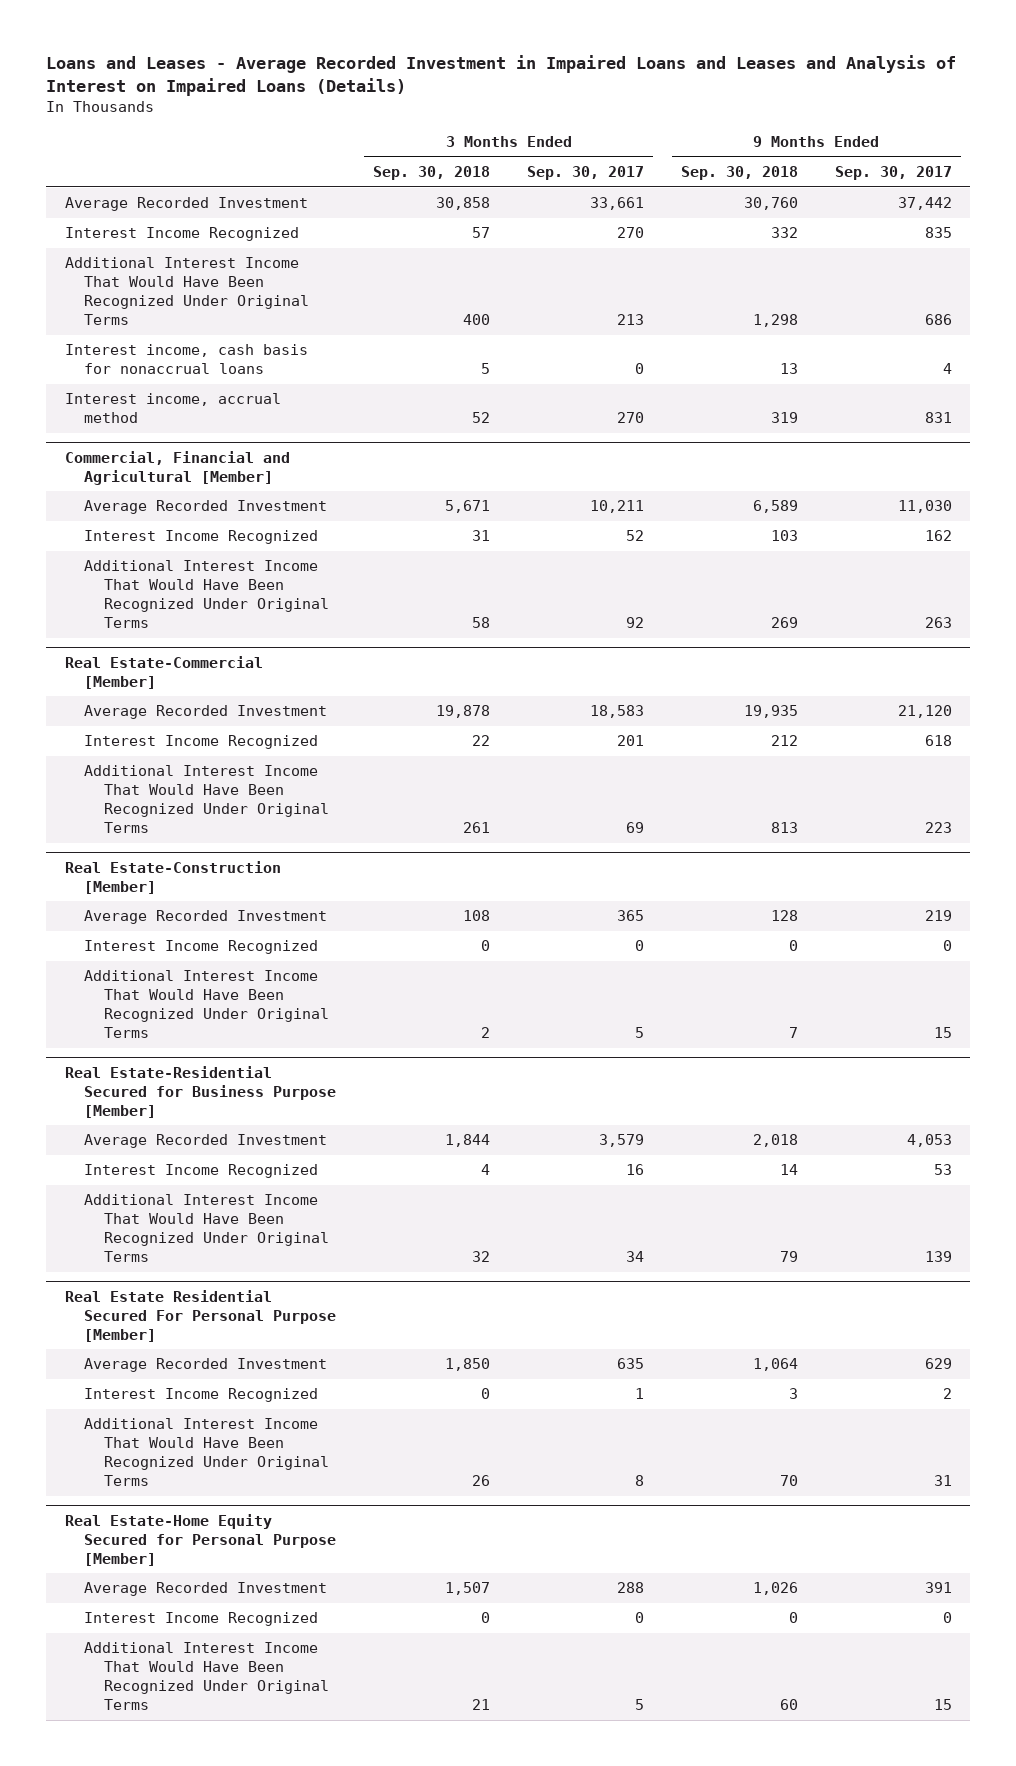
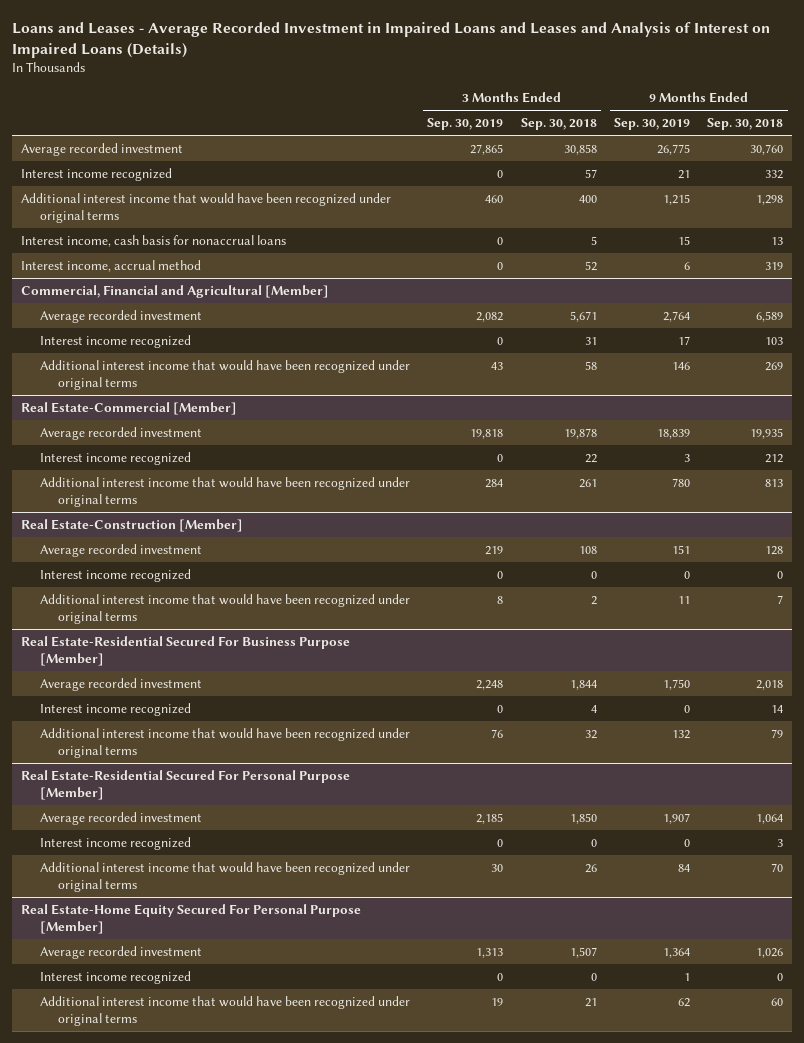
[527,166,645,181] Sep. 30, 2017 -> none
[834,166,952,181] Sep. 30, 2017 -> none
none -> [427,118,504,131] Sep. 30, 2019
none -> [613,118,690,131] Sep. 30, 2019
[64,197,308,212] Average Recorded Investment -> [20,142,183,156] Average recorded investment
[64,227,299,242] Interest Income Recognized -> [20,167,172,181] Interest income recognized
[64,257,310,326] Additional Interest Income That Would Have Been Recognized Under Original Terms -> [20,192,391,223] Additional interest income that would have been recognized under original terms
[84,500,328,515] Average Recorded Investment -> [39,309,202,323] Average recorded investment
[84,530,319,545] Interest Income Recognized -> [39,334,191,348] Interest income recognized
[84,560,330,629] Additional Interest Income That Would Have Been Recognized Under Original Terms -> [39,359,410,390] Additional interest income that would have been recognized under original terms
[84,705,328,720] Average Recorded Investment -> [39,426,202,440] Average recorded investment
[84,735,319,750] Interest Income Recognized -> [39,451,191,465] Interest income recognized
[84,765,330,834] Additional Interest Income That Would Have Been Recognized Under Original Terms -> [39,476,410,507] Additional interest income that would have been recognized under original terms
[84,910,328,925] Average Recorded Investment -> [39,543,202,557] Average recorded investment
[84,940,319,955] Interest Income Recognized -> [39,568,191,582] Interest income recognized
[84,970,330,1039] Additional Interest Income That Would Have Been Recognized Under Original Terms -> [39,593,410,624] Additional interest income that would have been recognized under original terms
[64,1065,337,1118] Real Estate-Residential Secured for Business Purpose [Member] -> [20,635,350,666] Real Estate-Residential Secured For Business Purpose [Member]
[84,1134,328,1149] Average Recorded Investment -> [39,677,202,691] Average recorded investment
[84,1164,319,1179] Interest Income Recognized -> [39,702,191,716] Interest income recognized
[84,1194,330,1263] Additional Interest Income That Would Have Been Recognized Under Original Terms -> [39,727,410,758] Additional interest income that would have been recognized under original terms
[64,1289,337,1342] Real Estate Residential Secured For Personal Purpose [Member] -> [20,769,350,800] Real Estate-Residential Secured For Personal Purpose [Member]
[84,1358,328,1373] Average Recorded Investment -> [39,811,202,825] Average recorded investment
[84,1388,319,1403] Interest Income Recognized -> [39,836,191,850] Interest income recognized
[84,1418,330,1487] Additional Interest Income That Would Have Been Recognized Under Original Terms -> [39,861,410,892] Additional interest income that would have been recognized under original terms
[64,1513,337,1566] Real Estate-Home Equity Secured for Personal Purpose [Member] -> [20,903,361,934] Real Estate-Home Equity Secured For Personal Purpose [Member]
[84,1582,328,1597] Average Recorded Investment -> [39,945,202,959] Average recorded investment
[84,1612,319,1627] Interest Income Recognized -> [39,970,191,984] Interest income recognized
[84,1642,330,1711] Additional Interest Income That Would Have Been Recognized Under Original Terms -> [39,995,410,1026] Additional interest income that would have been recognized under original terms

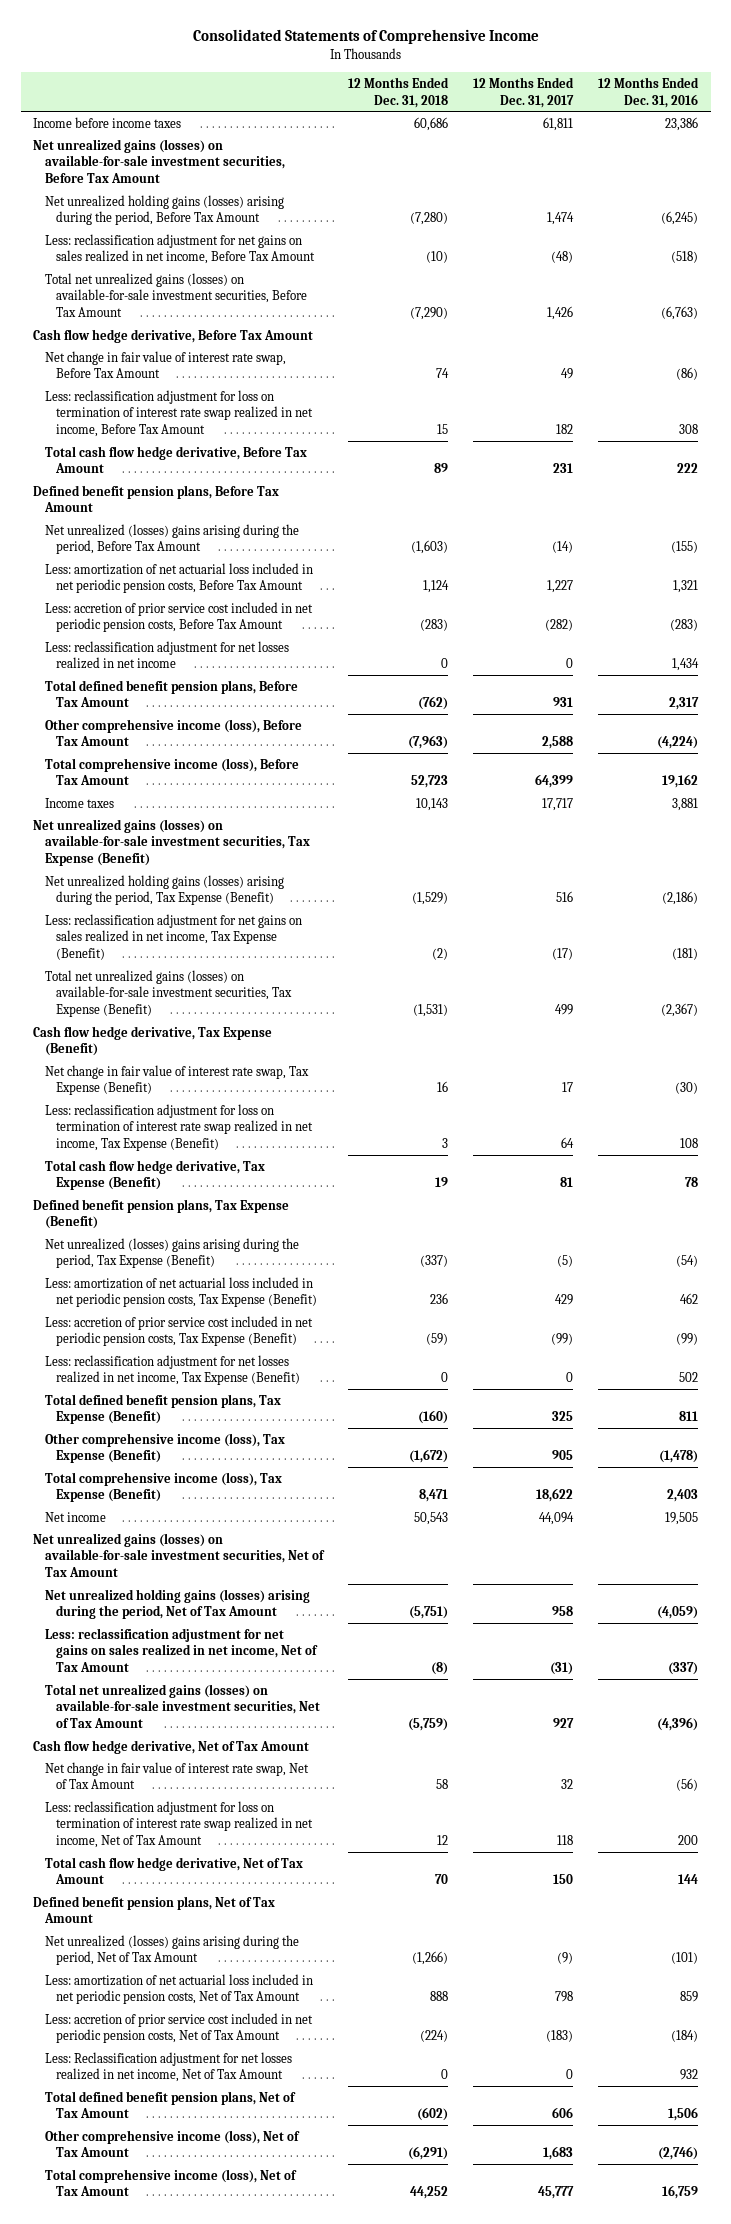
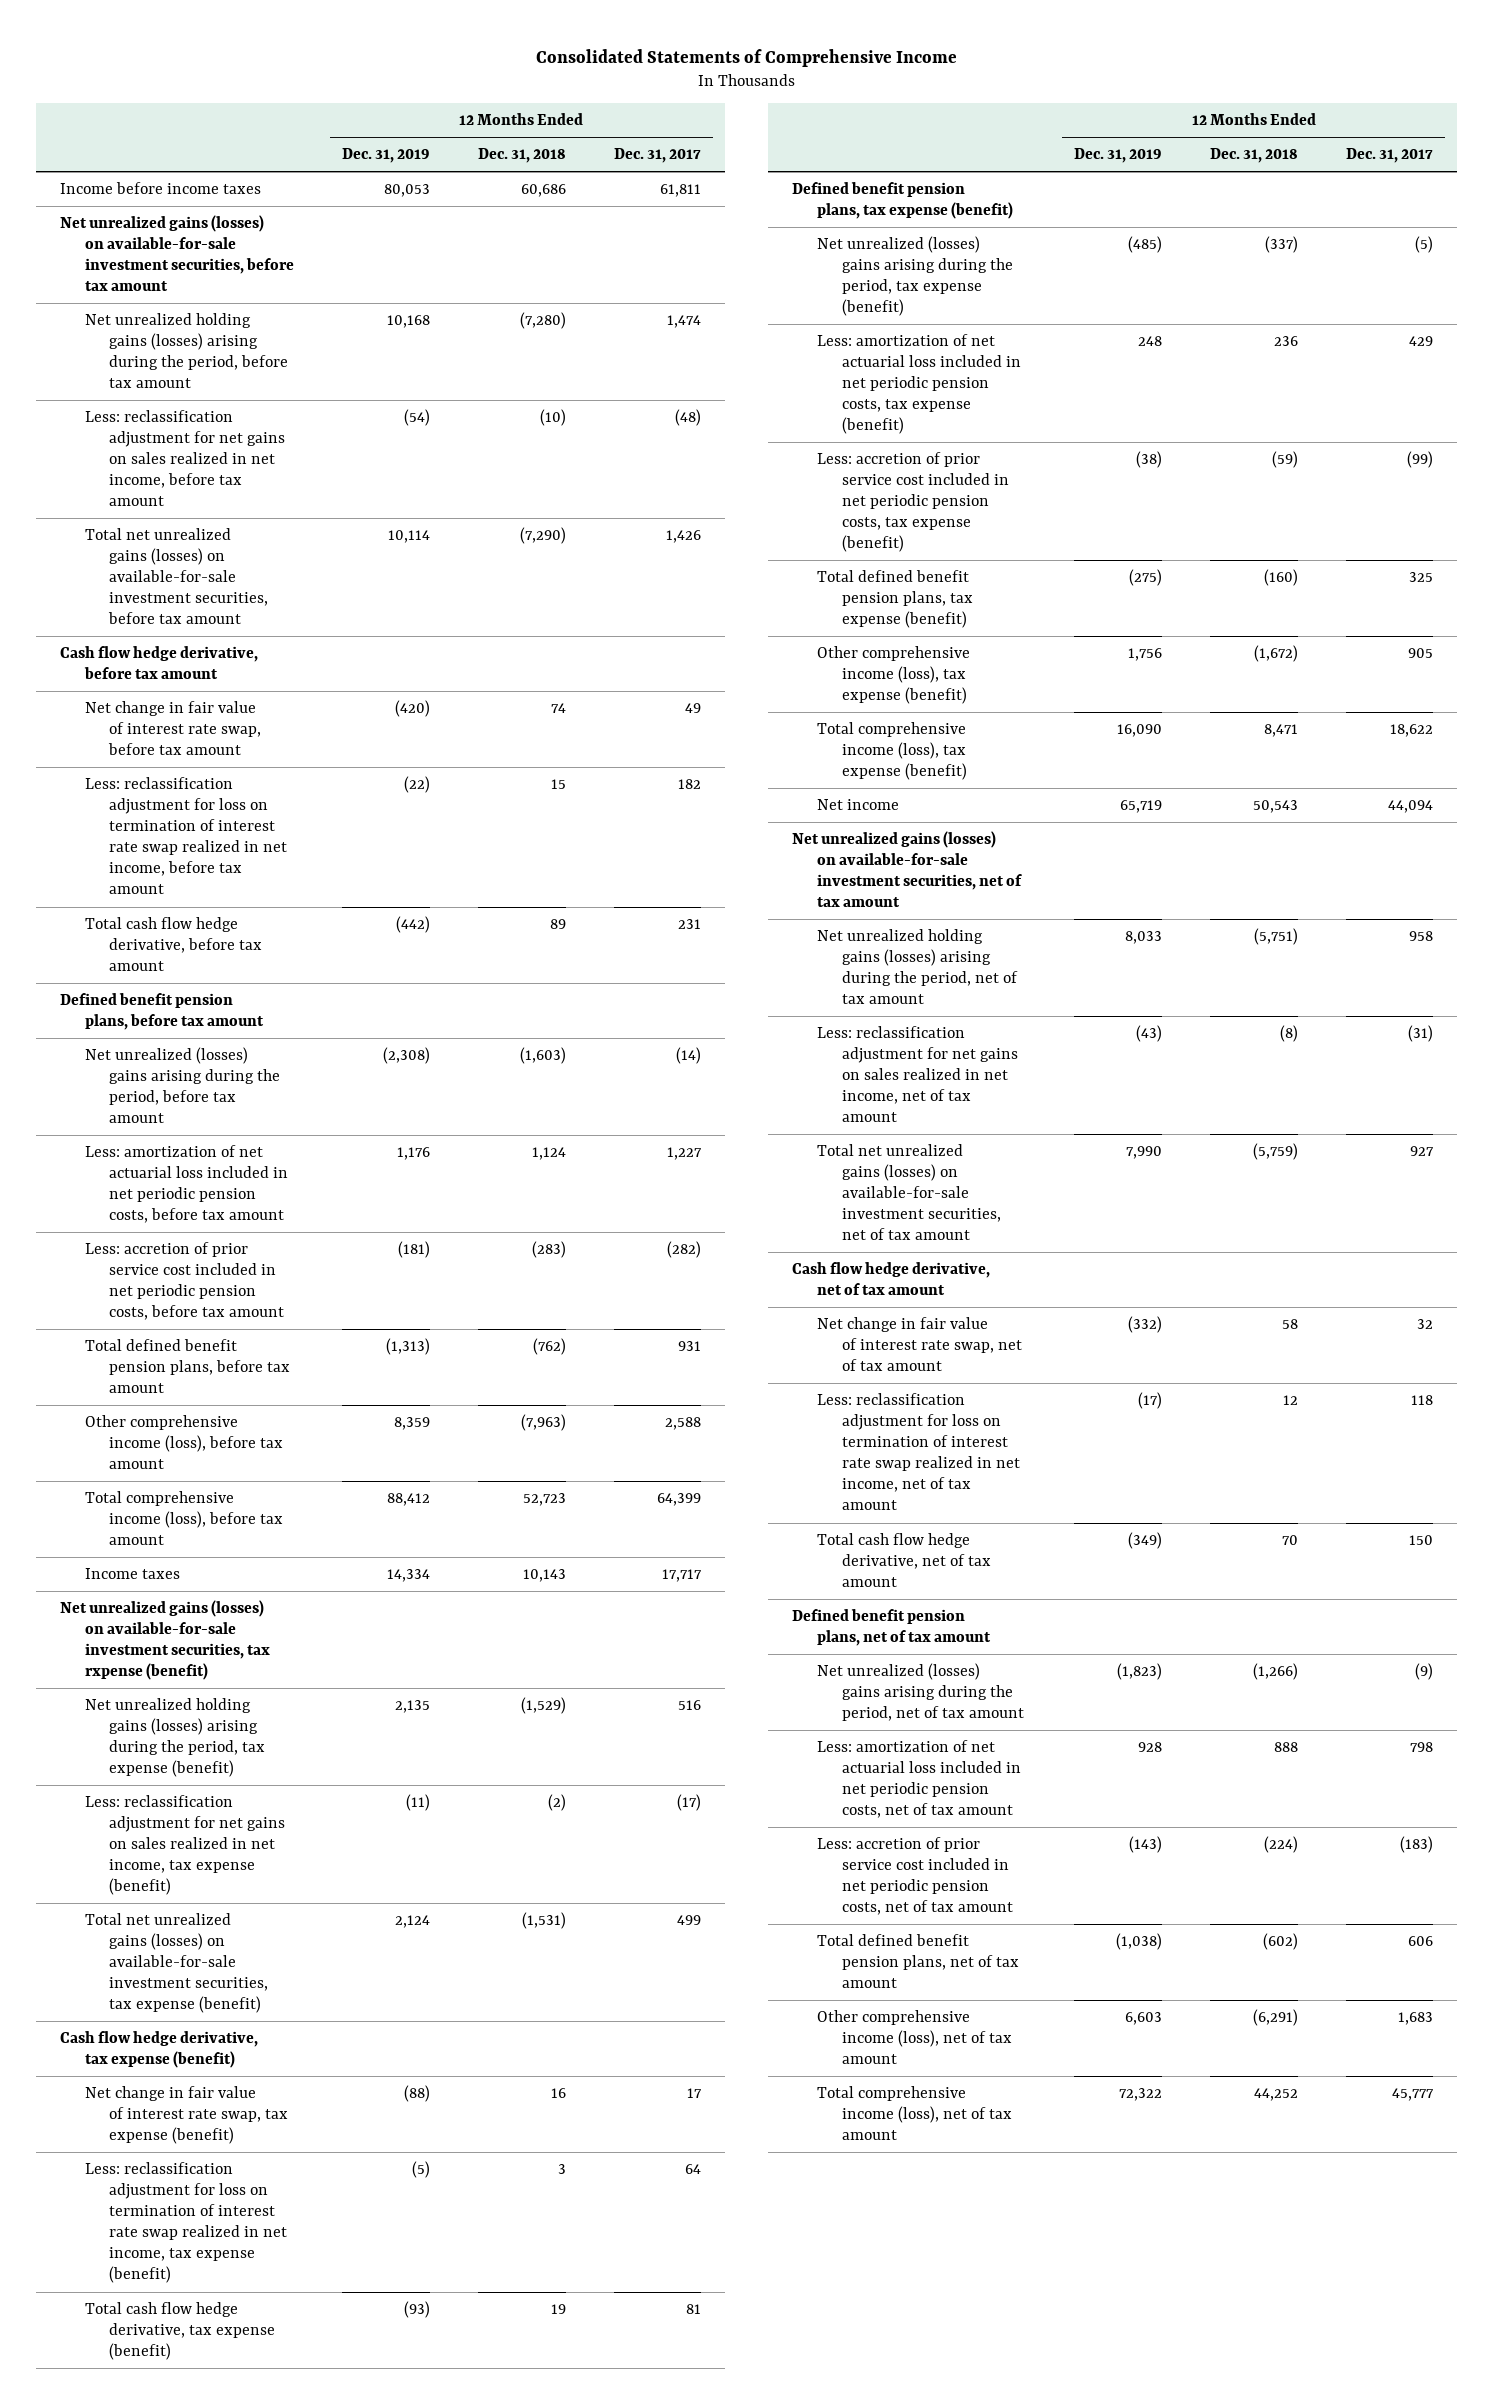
[598,76,700,108] 12 Months Ended Dec. 31, 2016 -> none
none -> [341,148,430,164] Dec. 31, 2019
[44,640,289,670] Less: reclassification adjustment for net losses realized in net income -> none
[33,138,285,184] Net unrealized gains (losses) on available-for-sale investment securities, Before Tax Amount -> [59,214,294,292] Net unrealized gains (losses) on available-for-sale investment securities, before tax amount
[44,194,284,226] Net unrealized holding gains (losses) arising during the period, Before Tax Amount -> [84,312,289,389] Net unrealized holding gains (losses) arising during the period, before tax amount
[44,233,316,265] Less: reclassification adjustment for net gains on sales realized in net income, Before Tax Amount -> [84,409,286,507] Less: reclassification adjustment for net gains on sales realized in net income, before tax amount
[44,272,308,318] Total net unrealized gains (losses) on available-for-sale investment securities, Before Tax Amount -> [84,527,269,625] Total net unrealized gains (losses) on available-for-sale investment securities, before tax amount
[33,328,314,343] Cash flow hedge derivative, Before Tax Amount -> [59,645,258,680] Cash flow hedge derivative, before tax amount
[44,350,286,379] Net change in fair value of interest rate swap, Before Tax Amount -> [84,700,262,756] Net change in fair value of interest rate swap, before tax amount
[44,389,314,438] Less: reclassification adjustment for loss on termination of interest rate swap realized in net income, Before Tax Amount -> [84,776,288,895] Less: reclassification adjustment for loss on termination of interest rate swap realized in net income, before tax amount
[44,445,307,474] Total cash flow hedge derivative, Before Tax Amount -> [84,916,263,972] Total cash flow hedge derivative, before tax amount
[33,484,280,513] Defined benefit pension plans, Before Tax Amount -> [59,992,264,1031] Defined benefit pension plans, before tax amount
[44,523,299,555] Net unrealized (losses) gains arising during the period, Before Tax Amount -> [84,1046,281,1124] Net unrealized (losses) gains arising during the period, before tax amount
[44,562,313,594] Less: amortization of net actuarial loss included in net periodic pension costs, Before Tax Amount -> [84,1144,289,1224] Less: amortization of net actuarial loss included in net periodic pension costs, before tax amount
[44,601,313,633] Less: accretion of prior service cost included in net periodic pension costs, Before Tax Amount -> [84,1241,285,1321] Less: accretion of prior service cost included in net periodic pension costs, before tax amount
[44,679,298,708] Total defined benefit pension plans, Before Tax Amount -> [84,1338,291,1394] Total defined benefit pension plans, before tax amount
[44,718,302,747] Other comprehensive income (loss), Before Tax Amount -> [84,1414,284,1470] Other comprehensive income (loss), before tax amount
[44,757,299,786] Total comprehensive income (loss), Before Tax Amount -> [84,1490,284,1546] Total comprehensive income (loss), before tax amount
[44,1354,301,1386] Less: reclassification adjustment for net losses realized in net income, Tax Expense (Benefit) -> none
[33,818,310,867] Net unrealized gains (losses) on available-for-sale investment securities, Tax Expense (Benefit) -> [59,1599,270,1681] Net unrealized gains (losses) on available-for-sale investment securities, tax rxpense (benefit)
[44,874,284,906] Net unrealized holding gains (losses) arising during the period, Tax Expense (Benefit) -> [84,1697,266,1778] Net unrealized holding gains (losses) arising during the period, tax expense (benefit)
[44,913,302,961] Less: reclassification adjustment for net gains on sales realized in net income, Tax Expense (Benefit) -> [84,1794,286,1896] Less: reclassification adjustment for net gains on sales realized in net income, tax expense (benefit)
[44,969,293,1018] Total net unrealized gains (losses) on available-for-sale investment securities, Tax Expense (Benefit) -> [84,1912,269,2014] Total net unrealized gains (losses) on available-for-sale investment securities, tax expense (benefit)
[33,1025,273,1057] Cash flow hedge derivative, Tax Expense (Benefit) -> [59,2030,258,2069] Cash flow hedge derivative, tax expense (benefit)
[44,1064,309,1096] Net change in fair value of interest rate swap, Tax Expense (Benefit) -> [84,2085,289,2145] Net change in fair value of interest rate swap, tax expense (benefit)
[44,1103,314,1152] Less: reclassification adjustment for loss on termination of interest rate swap realized in net income, Tax Expense (Benefit) -> [84,2161,288,2284] Less: reclassification adjustment for loss on termination of interest rate swap realized in net income, tax expense (benefit)
[44,1159,265,1191] Total cash flow hedge derivative, Tax Expense (Benefit) -> [84,2301,276,2361] Total cash flow hedge derivative, tax expense (benefit)
[33,1198,290,1230] Defined benefit pension plans, Tax Expense (Benefit) -> [792,181,1013,220] Defined benefit pension plans, tax expense (benefit)
[44,1237,299,1269] Net unrealized (losses) gains arising during the period, Tax Expense (Benefit) -> [816,235,1013,317] Net unrealized (losses) gains arising during the period, tax expense (benefit)
[44,1276,318,1308] Less: amortization of net actuarial loss included in net periodic pension costs, Tax Expense (Benefit) -> [816,333,1021,435] Less: amortization of net actuarial loss included in net periodic pension costs, tax expense (benefit)
[44,1315,313,1347] Less: accretion of prior service cost included in net periodic pension costs, Tax Expense (Benefit) -> [816,451,1009,553] Less: accretion of prior service cost included in net periodic pension costs, tax expense (benefit)
[44,1393,281,1425] Total defined benefit pension plans, Tax Expense (Benefit) -> [816,569,973,629] Total defined benefit pension plans, tax expense (benefit)
[44,1432,285,1464] Other comprehensive income (loss), Tax Expense (Benefit) -> [816,645,970,705] Other comprehensive income (loss), tax expense (benefit)
[44,1471,282,1503] Total comprehensive income (loss), Tax Expense (Benefit) -> [816,721,967,781] Total comprehensive income (loss), tax expense (benefit)
[44,2051,292,2083] Less: Reclassification adjustment for net losses realized in net income, Net of Tax Amount -> none
[33,1532,325,1578] Net unrealized gains (losses) on available-for-sale investment securities, Net of Tax Amount -> [792,830,1022,908] Net unrealized gains (losses) on available-for-sale investment securities, net of tax amount
[44,1588,310,1620] Net unrealized holding gains (losses) arising during the period, Net of Tax Amount -> [816,928,1018,1005] Net unrealized holding gains (losses) arising during the period, net of tax amount
[44,1627,319,1673] Less: reclassification adjustment for net gains on sales realized in net income, Net of Tax Amount -> [816,1025,1018,1123] Less: reclassification adjustment for net gains on sales realized in net income, net of tax amount
[44,1683,321,1729] Total net unrealized gains (losses) on available-for-sale investment securities, Net of Tax Amount -> [816,1143,1001,1241] Total net unrealized gains (losses) on available-for-sale investment securities, net of tax amount
[33,1739,310,1754] Cash flow hedge derivative, Net of Tax Amount -> [792,1261,991,1296] Cash flow hedge derivative, net of tax amount
[44,1761,309,1790] Net change in fair value of interest rate swap, Net of Tax Amount -> [816,1316,1022,1372] Net change in fair value of interest rate swap, net of tax amount
[44,1800,314,1849] Less: reclassification adjustment for loss on termination of interest rate swap realized in net income, Net of Tax Amount -> [816,1392,1020,1511] Less: reclassification adjustment for loss on termination of interest rate swap realized in net income, net of tax amount
[44,1856,303,1885] Total cash flow hedge derivative, Net of Tax Amount -> [816,1532,991,1588] Total cash flow hedge derivative, net of tax amount
[33,1895,276,1924] Defined benefit pension plans, Net of Tax Amount -> [792,1608,991,1647] Defined benefit pension plans, net of tax amount
[44,1934,299,1966] Net unrealized (losses) gains arising during the period, Net of Tax Amount -> [816,1662,1024,1722] Net unrealized (losses) gains arising during the period, net of tax amount
[44,1973,313,2005] Less: amortization of net actuarial loss included in net periodic pension costs, Net of Tax Amount -> [816,1739,1021,1819] Less: amortization of net actuarial loss included in net periodic pension costs, net of tax amount
[44,2012,313,2044] Less: accretion of prior service cost included in net periodic pension costs, Net of Tax Amount -> [816,1836,1013,1916] Less: accretion of prior service cost included in net periodic pension costs, net of tax amount
[44,2090,296,2119] Total defined benefit pension plans, Net of Tax Amount -> [816,1933,1019,1989] Total defined benefit pension plans, net of tax amount
[44,2129,300,2158] Other comprehensive income (loss), Net of Tax Amount -> [816,2009,1012,2065] Other comprehensive income (loss), net of tax amount
[44,2168,297,2197] Total comprehensive income (loss), Net of Tax Amount -> [816,2085,1012,2141] Total comprehensive income (loss), net of tax amount

